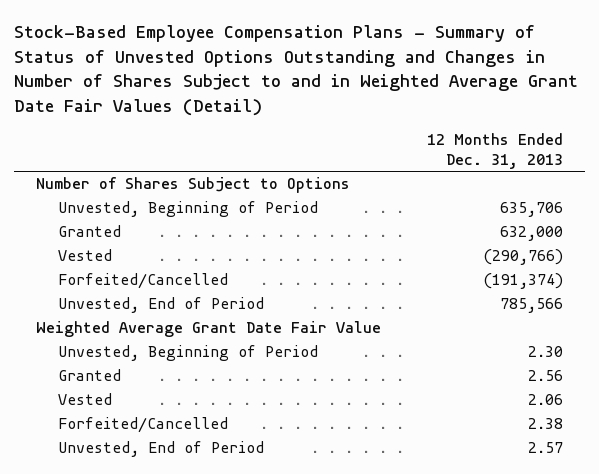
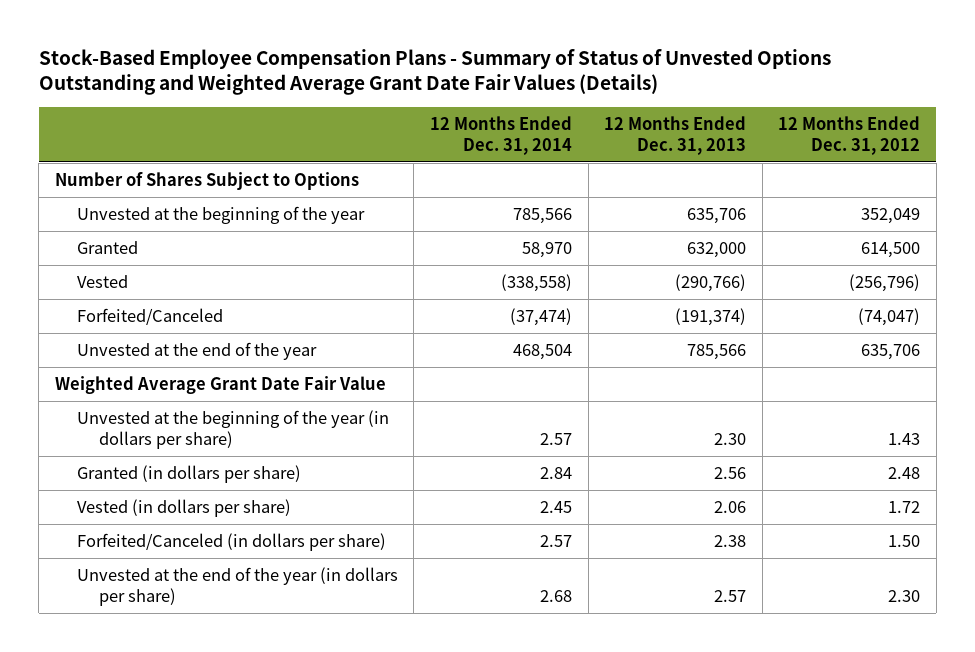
[13,25,578,116] Stock-Based Employee Compensation Plans - Summary of Status of Unvested Options Outstanding and Changes in Number of Shares Subject to and in Weighted Average Grant Date Fair Values (Detail) -> [38,48,831,96] Stock-Based Employee Compensation Plans - Summary of Status of Unvested Options Outstanding and Weighted Average Grant Date Fair Values (Details)
none -> [430,116,573,155] 12 Months Ended Dec. 31, 2014
none -> [778,116,921,155] 12 Months Ended Dec. 31, 2012
[58,201,319,218] Unvested, Beginning of Period -> [76,206,365,225] Unvested at the beginning of the year
[58,273,229,290] Forfeited/Cancelled -> [76,308,223,326] Forfeited/Canceled
[58,297,265,314] Unvested, End of Period -> [76,342,317,361] Unvested at the end of the year
[58,345,319,362] Unvested, Beginning of Period -> [76,410,389,449] Unvested at the beginning of the year (in dollars per share)
[58,369,122,382] Granted -> [76,465,301,484] Granted (in dollars per share)
[58,393,113,406] Vested -> [76,499,291,518] Vested (in dollars per share)
[58,417,229,434] Forfeited/Cancelled -> [76,533,386,552] Forfeited/Canceled (in dollars per share)
[58,441,265,458] Unvested, End of Period -> [76,567,398,606] Unvested at the end of the year (in dollars per share)

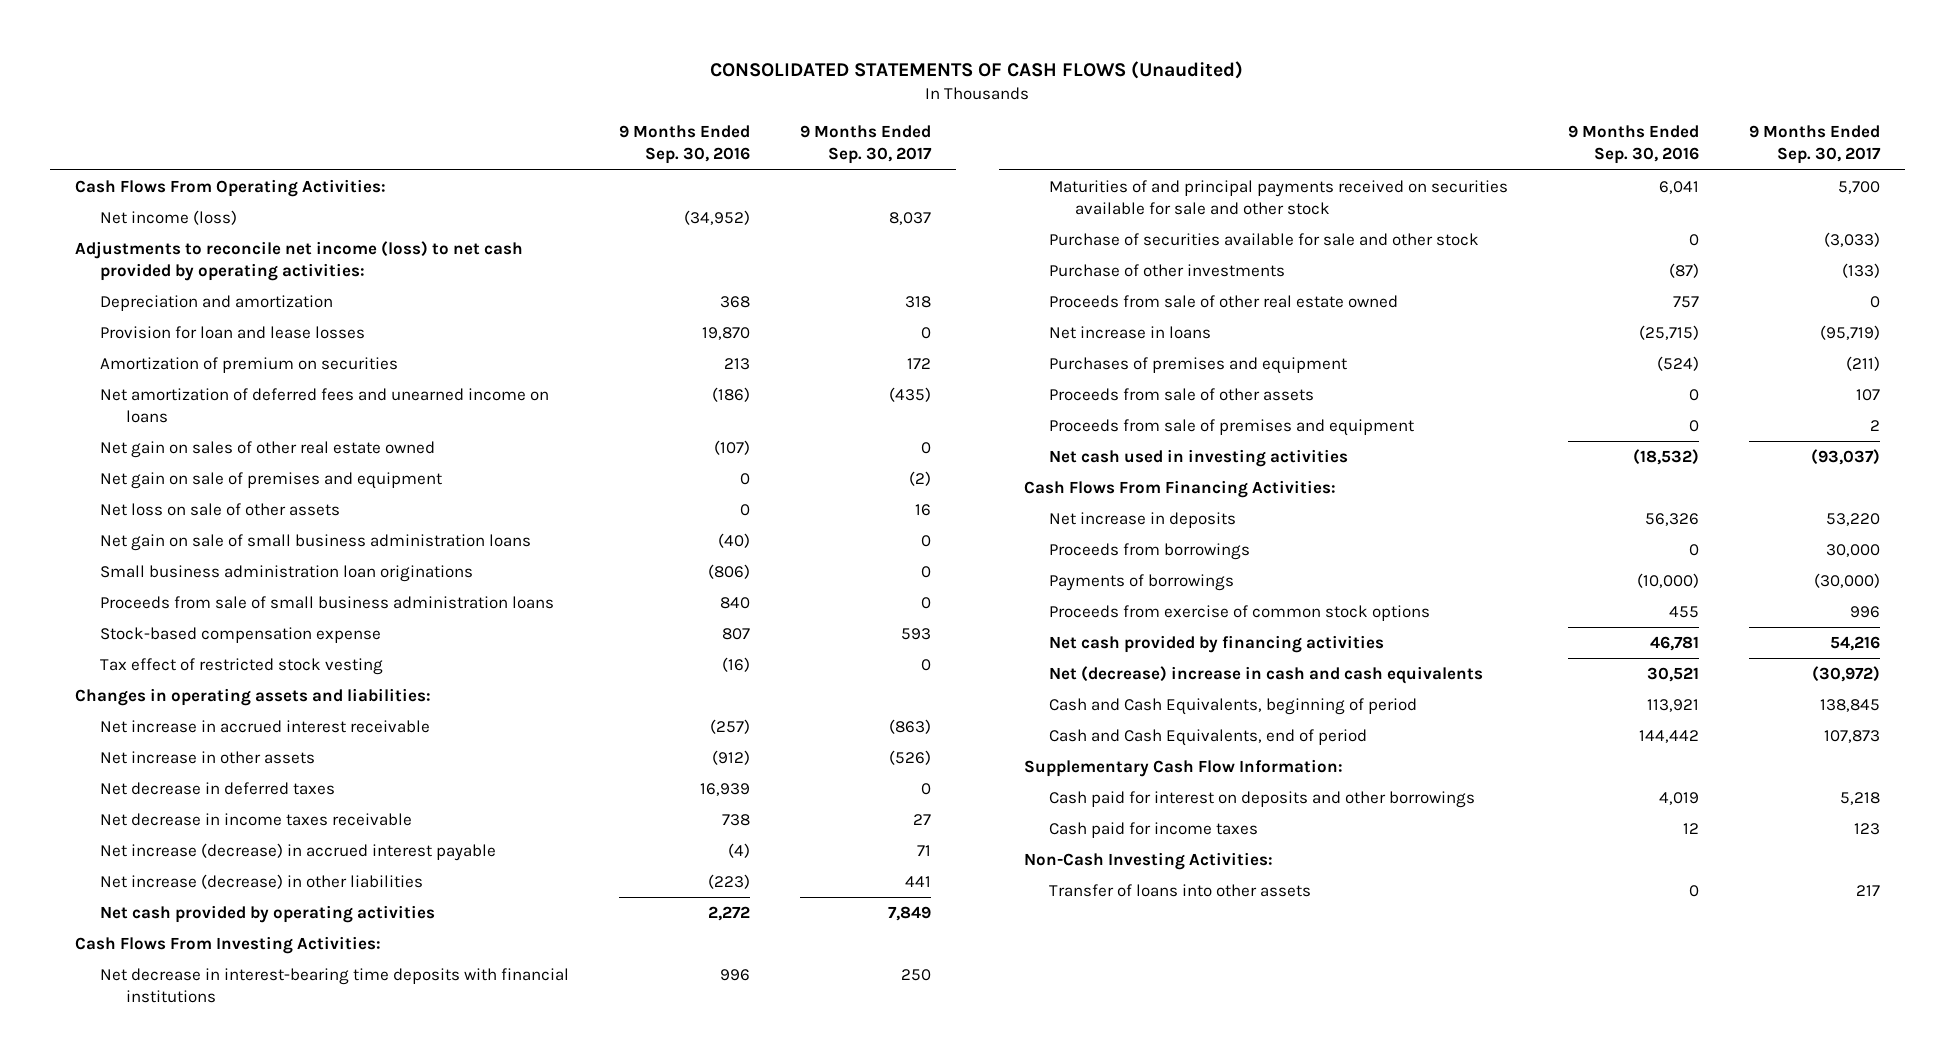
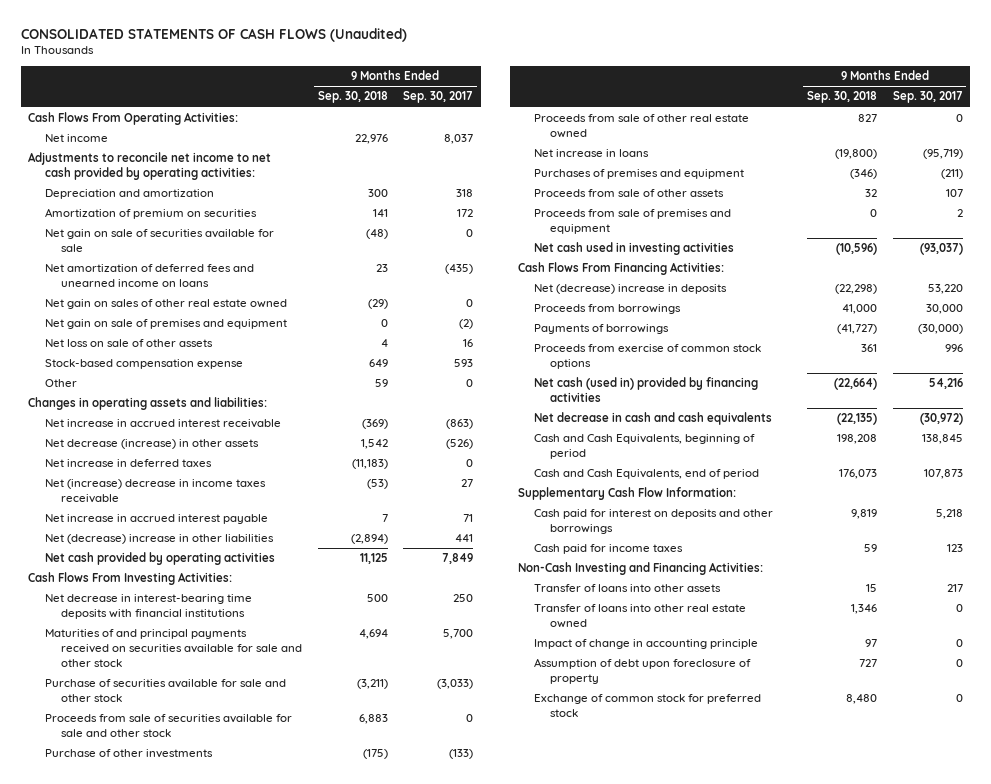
[619,125,751,165] 9 Months Ended Sep. 30, 2016 -> none
none -> [317,91,388,104] Sep. 30, 2018
[100,209,238,225] Net income (loss) -> [44,134,108,143] Net income
[74,240,523,281] Adjustments to reconcile net income (loss) to net cash provided by operating activities: -> [28,152,272,181] Adjustments to reconcile net income to net cash provided by operating activities:
[100,325,366,339] Provision for loan and lease losses -> none
none -> [44,229,274,253] Net gain on sale of securities available for sale
[100,533,532,551] Net gain on sale of small business administration loans -> none
[100,564,474,582] Small business administration loan originations -> none
[100,595,555,609] Proceeds from sale of small business administration loans -> none
[100,657,384,675] Tax effect of restricted stock vesting -> none
none -> [44,379,77,388] Other
[100,750,316,764] Net increase in other assets -> [44,439,259,450] Net decrease (increase) in other assets
[100,781,336,795] Net decrease in deferred taxes -> [44,459,212,468] Net increase in deferred taxes
[100,812,413,826] Net decrease in income taxes receivable -> [44,479,266,504] Net (increase) decrease in income taxes receivable
[100,842,497,861] Net increase (decrease) in accrued interest payable -> [44,514,268,525] Net increase in accrued interest payable
[100,873,424,889] Net increase (decrease) in other liabilities -> [44,534,274,545] Net (decrease) increase in other liabilities
none -> [44,714,292,738] Proceeds from sale of securities available for sale and other stock
[1049,511,1237,528] Net increase in deposits -> [534,284,728,295] Net (decrease) increase in deposits
[1049,634,1385,653] Net cash provided by financing activities -> [534,377,759,403] Net cash (used in) provided by financing activities
[1049,665,1484,684] Net (decrease) increase in cash and cash equivalents -> [534,412,773,426] Net decrease in cash and cash equivalents
[1023,851,1273,870] Non-Cash Investing Activities: -> [517,562,763,576] Non-Cash Investing and Financing Activities:
none -> [534,604,747,629] Transfer of loans into other real estate owned
none -> [534,639,759,650] Impact of change in accounting principle
none -> [534,658,752,685] Assumption of debt upon foreclosure of property
none -> [534,694,762,718] Exchange of common stock for preferred stock

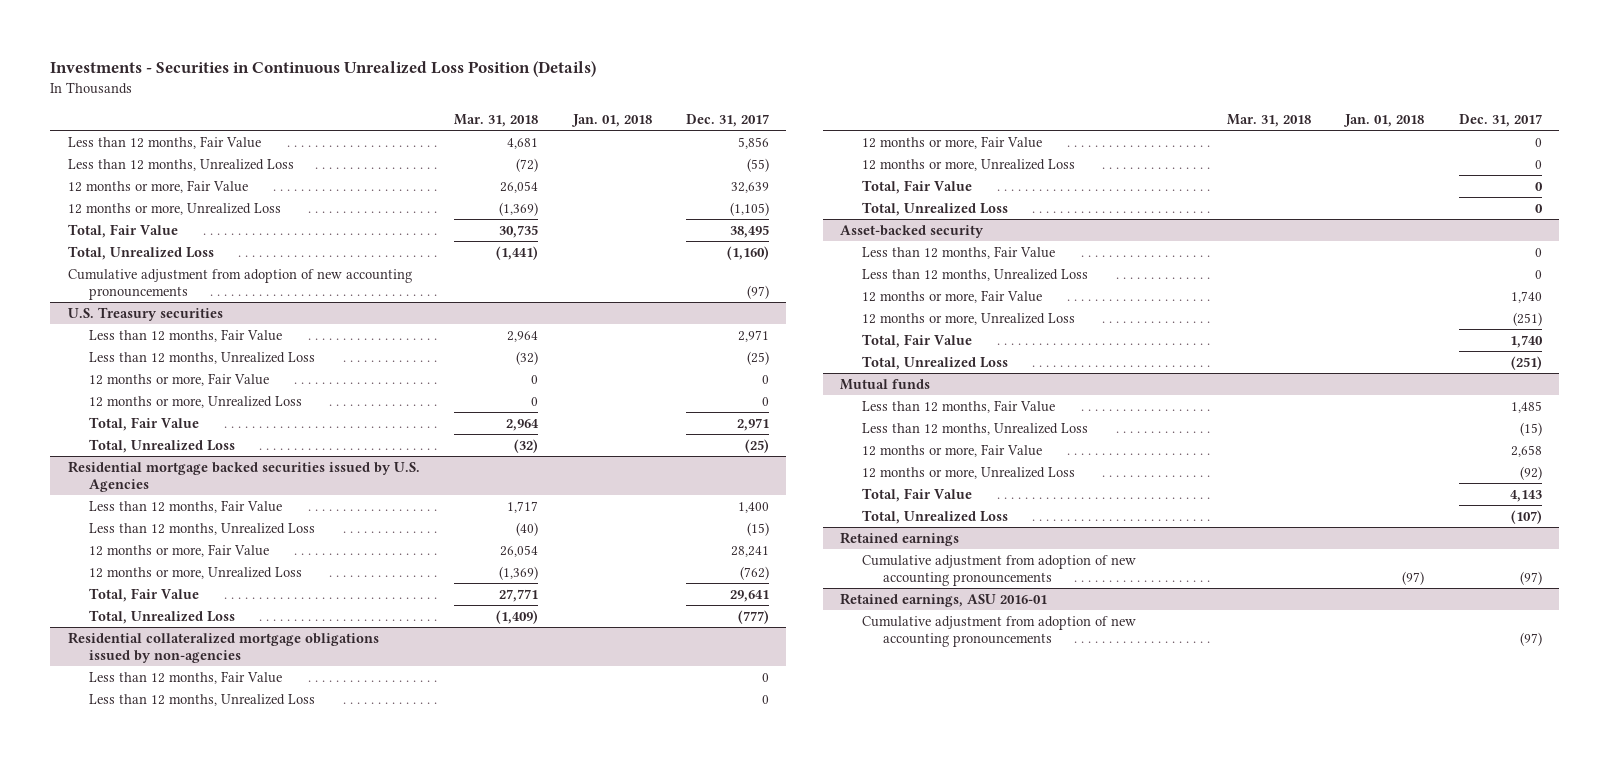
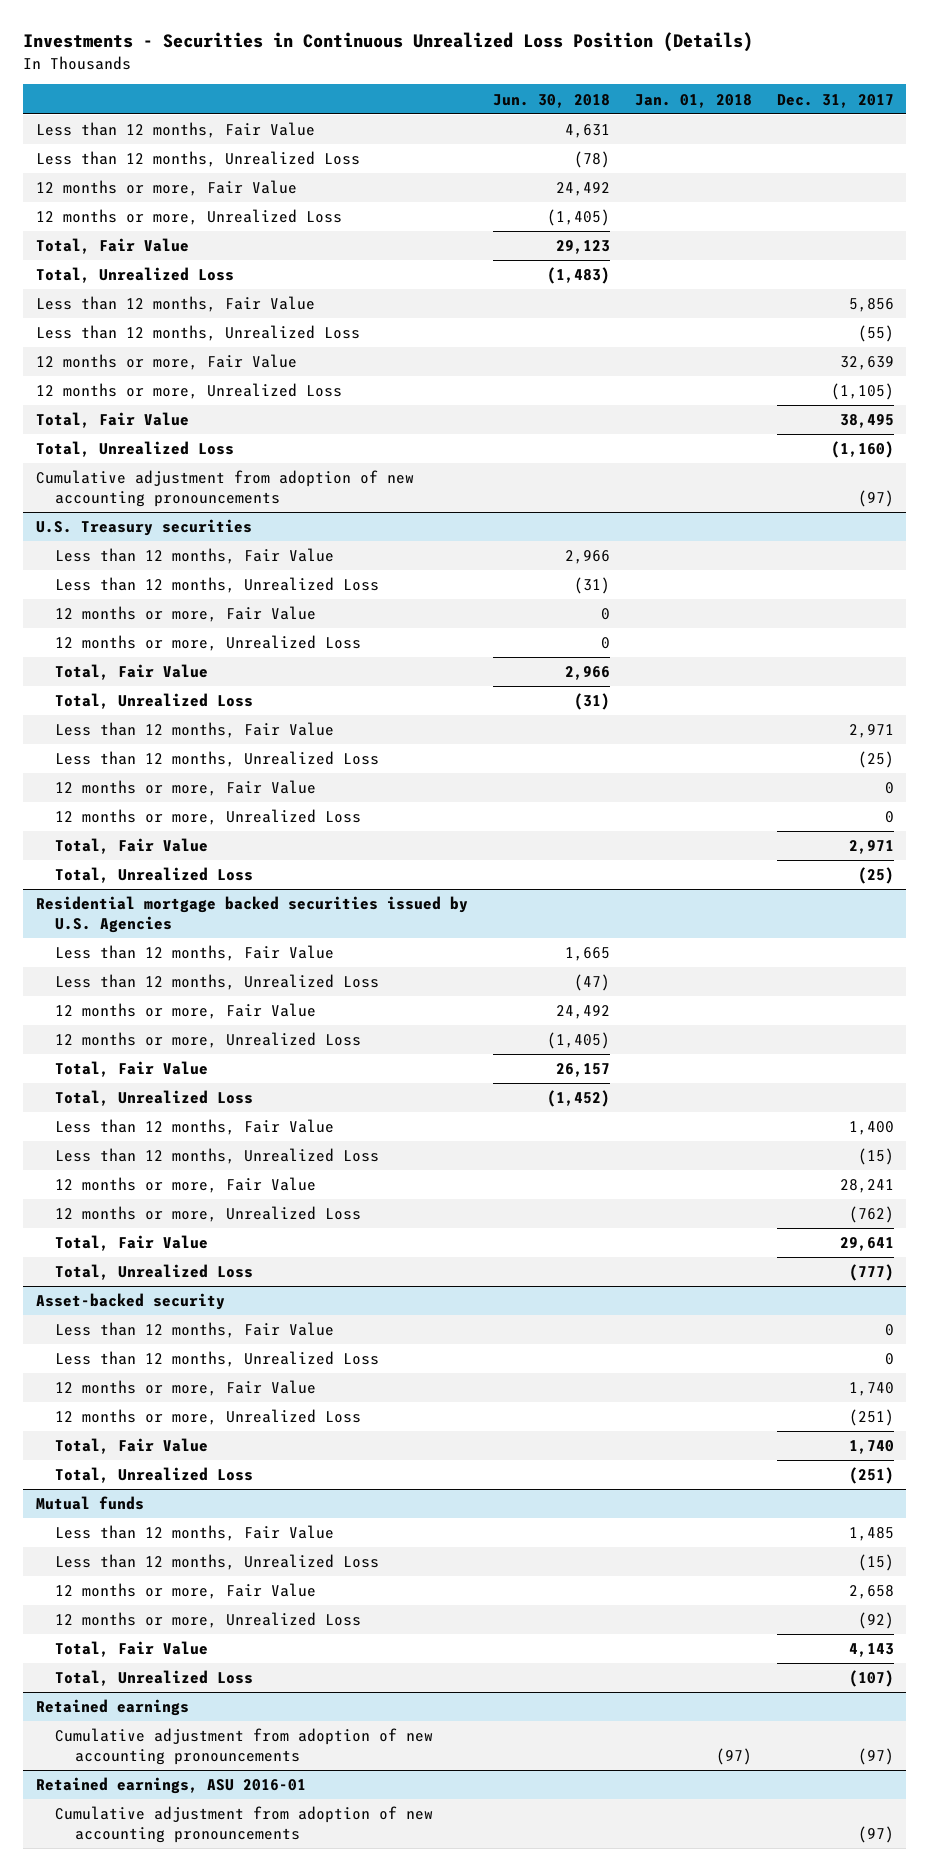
[454,113,539,127] Mar. 31, 2018 -> none
none -> [492,93,610,108] Jun. 30, 2018
none -> [35,122,315,139] Less than 12 months, Fair Value
none -> [35,151,360,168] Less than 12 months, Unrealized Loss
none -> [35,180,297,197] 12 months or more, Fair Value
none -> [35,209,342,226] 12 months or more, Unrealized Loss
none -> [35,238,189,255] Total, Fair Value
none -> [35,267,234,284] Total, Unrealized Loss
none -> [55,548,335,565] Less than 12 months, Fair Value
none -> [55,577,380,594] Less than 12 months, Unrealized Loss
none -> [55,606,317,623] 12 months or more, Fair Value
none -> [55,635,362,652] 12 months or more, Unrealized Loss
none -> [55,664,209,681] Total, Fair Value
none -> [55,693,254,710] Total, Unrealized Loss
none -> [55,945,335,962] Less than 12 months, Fair Value
none -> [55,974,380,991] Less than 12 months, Unrealized Loss
none -> [55,1003,317,1020] 12 months or more, Fair Value
none -> [55,1032,362,1049] 12 months or more, Unrealized Loss
none -> [55,1061,209,1078] Total, Fair Value
none -> [55,1090,254,1107] Total, Unrealized Loss
[67,631,379,664] Residential collateralized mortgage obligations issued by non-agencies -> none
[88,670,282,684] Less than 12 months, Fair Value -> none
[88,693,315,706] Less than 12 months, Unrealized Loss -> none
[861,135,1042,149] 12 months or more, Fair Value -> none
[861,158,1075,171] 12 months or more, Unrealized Loss -> none
[861,179,972,194] Total, Fair Value -> none
[861,201,1008,216] Total, Unrealized Loss -> none

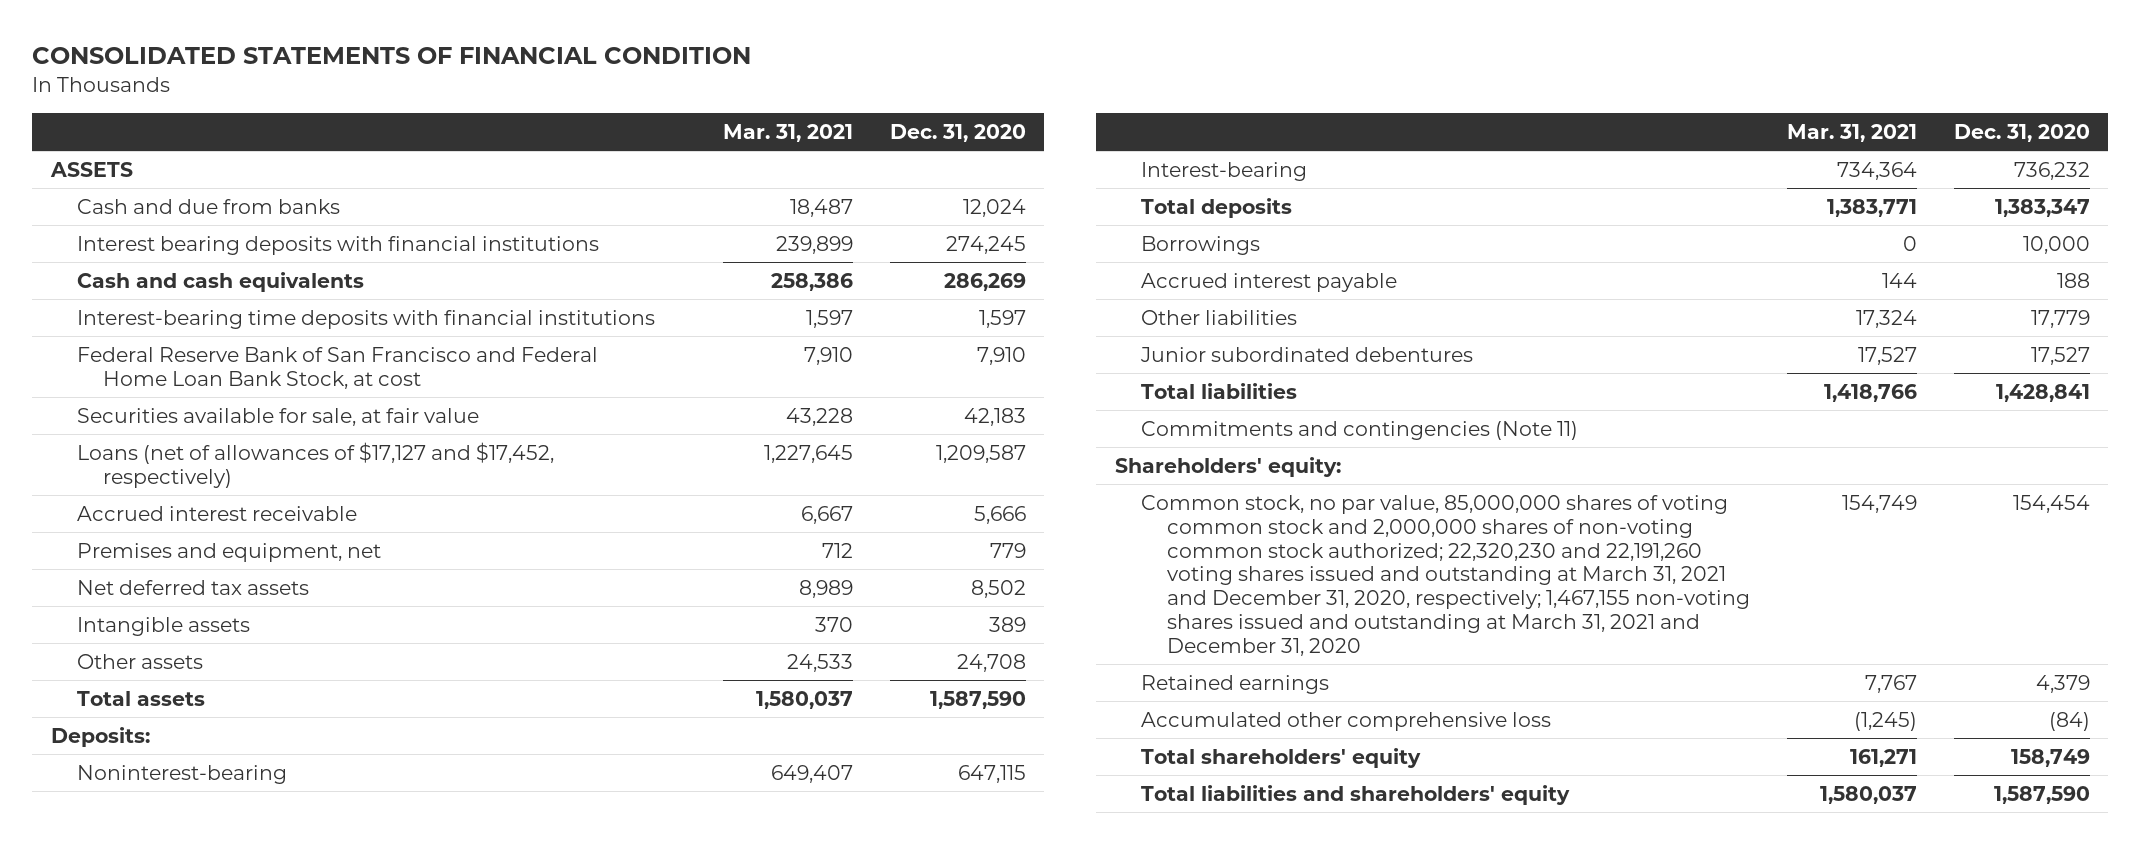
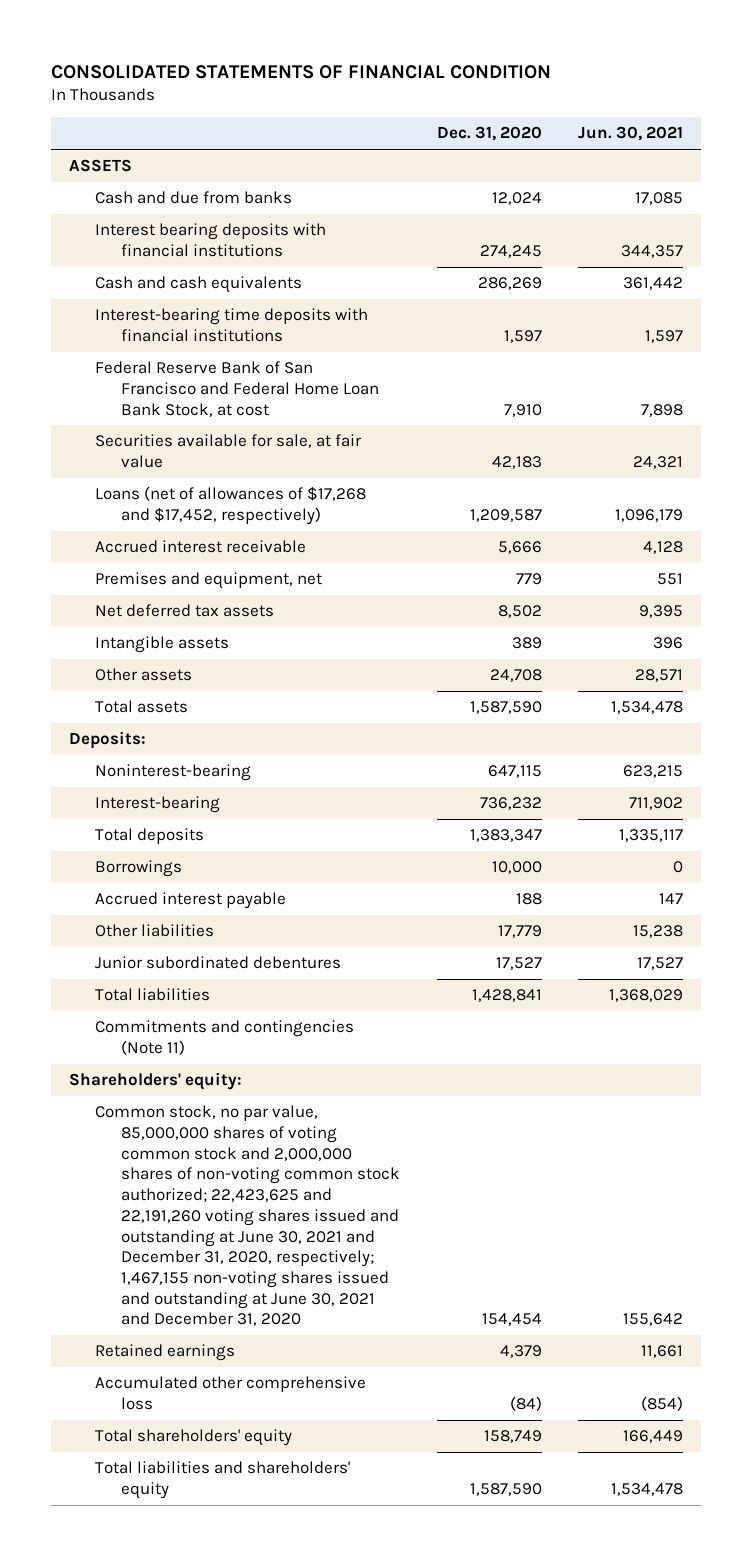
[723,123,854,142] Mar. 31, 2021 -> none
none -> [577,126,683,142] Jun. 30, 2021
[76,441,554,488] Loans (net of allowances of $17,127 and $17,452, respectively) -> [95,486,367,526] Loans (net of allowances of $17,268 and $17,452, respectively)
[1140,494,1750,657] Common stock, no par value, 85,000,000 shares of voting common stock and 2,000,000 shares of non-voting common stock authorized; 22,320,230 and 22,191,260 voting shares issued and outstanding at March 31, 2021 and December 31, 2020, respectively; 1,467,155 non-voting shares issued and outstanding at March 31, 2021 and December 31, 2020 -> [95,1105,401,1327] Common stock, no par value, 85,000,000 shares of voting common stock and 2,000,000 shares of non-voting common stock authorized; 22,423,625 and 22,191,260 voting shares issued and outstanding at June 30, 2021 and December 31, 2020, respectively; 1,467,155 non-voting shares issued and outstanding at June 30, 2021 and December 31, 2020

